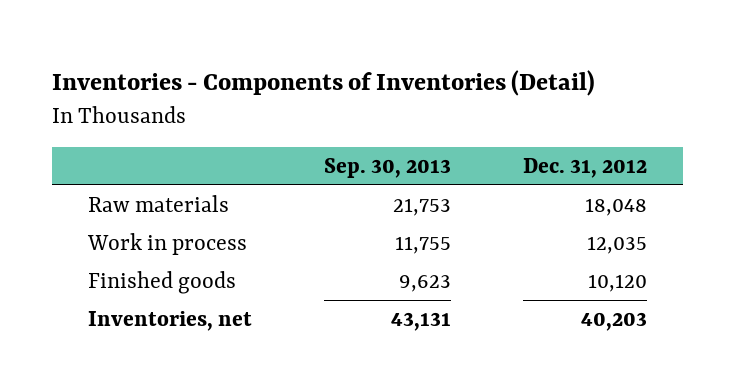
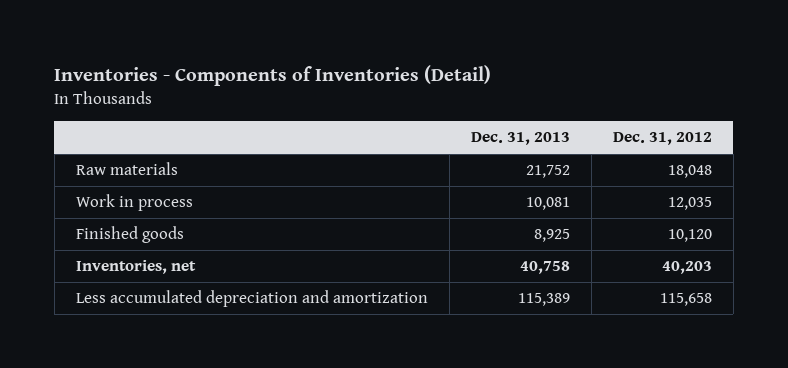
[324,157,452,178] Sep. 30, 2013 -> none
none -> [470,132,570,146] Dec. 31, 2013
none -> [75,290,428,308] Less accumulated depreciation and amortization

